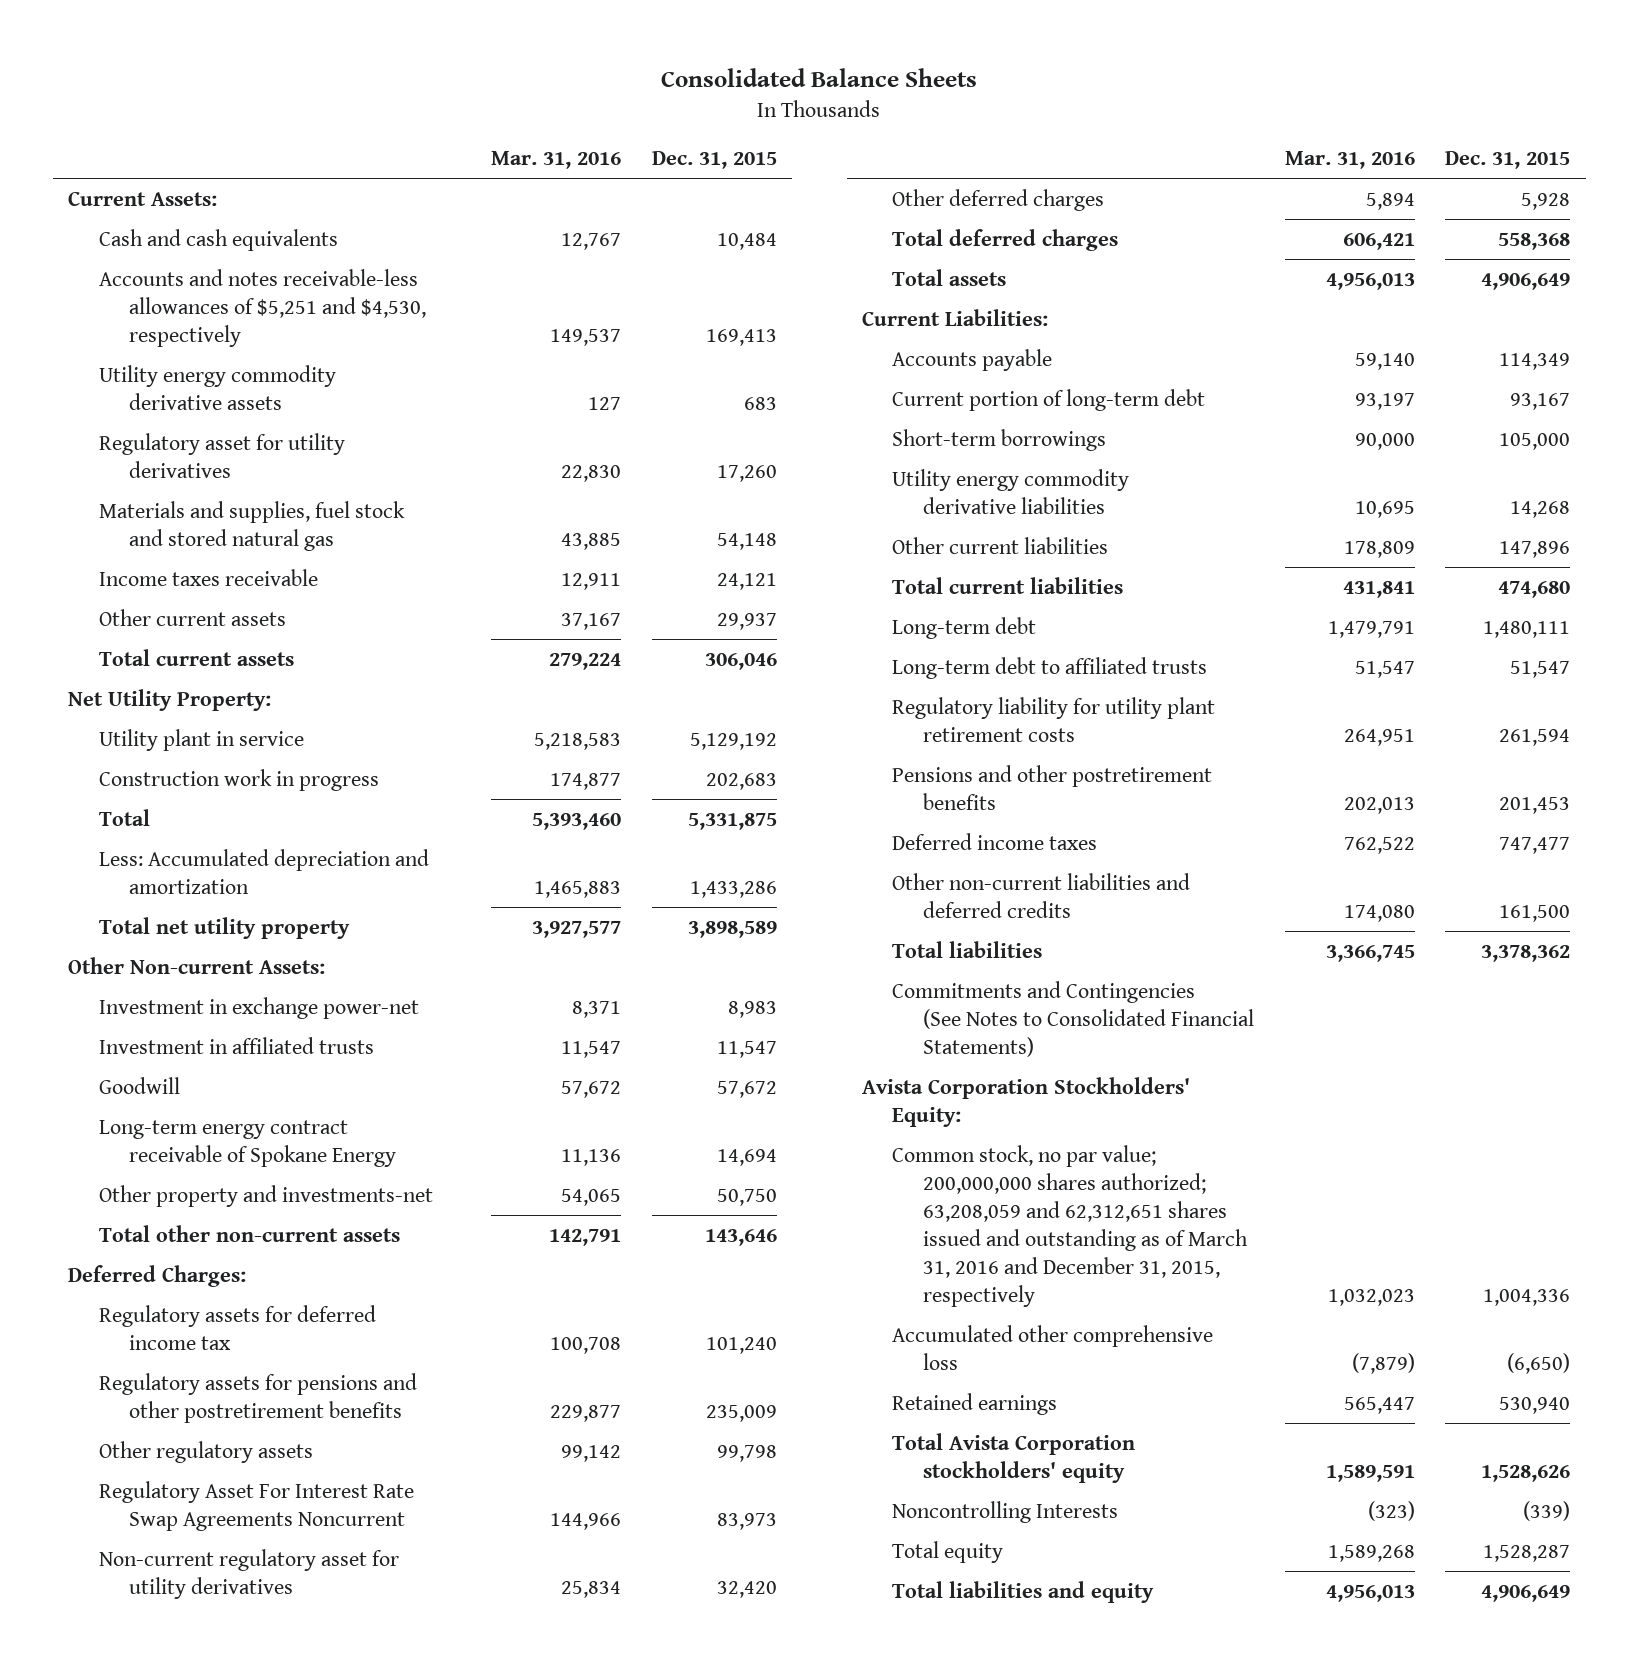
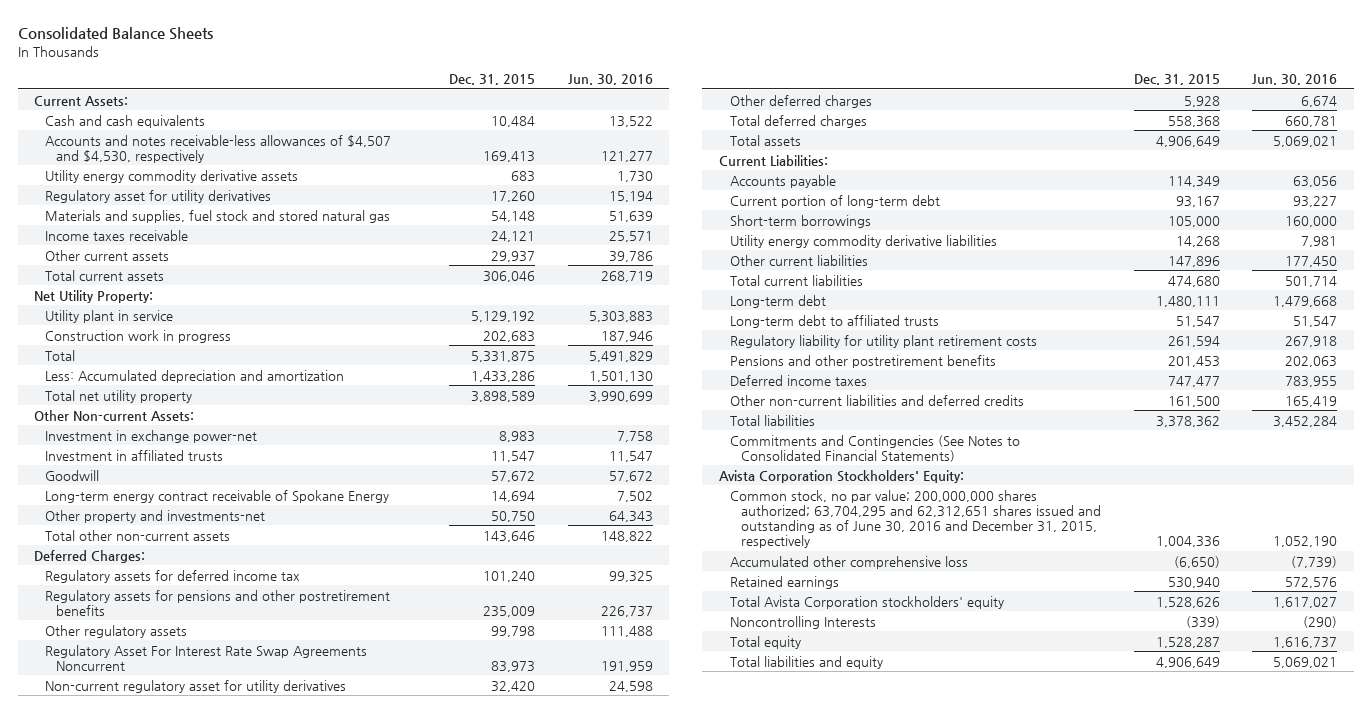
[490,151,621,170] Mar. 31, 2016 -> none
none -> [568,74,654,86] Jun. 30, 2016
[98,268,427,347] Accounts and notes receivable-less allowances of $5,251 and $4,530, respectively -> [45,134,392,163] Accounts and notes receivable-less allowances of $4,507 and $4,530, respectively
[892,1144,1248,1308] Common stock, no par value; 200,000,000 shares authorized; 63,208,059 and 62,312,651 shares issued and outstanding as of March 31, 2016 and December 31, 2015, respectively -> [729,489,1101,549] Common stock, no par value; 200,000,000 shares authorized; 63,704,295 and 62,312,651 shares issued and outstanding as of June 30, 2016 and December 31, 2015, respectively

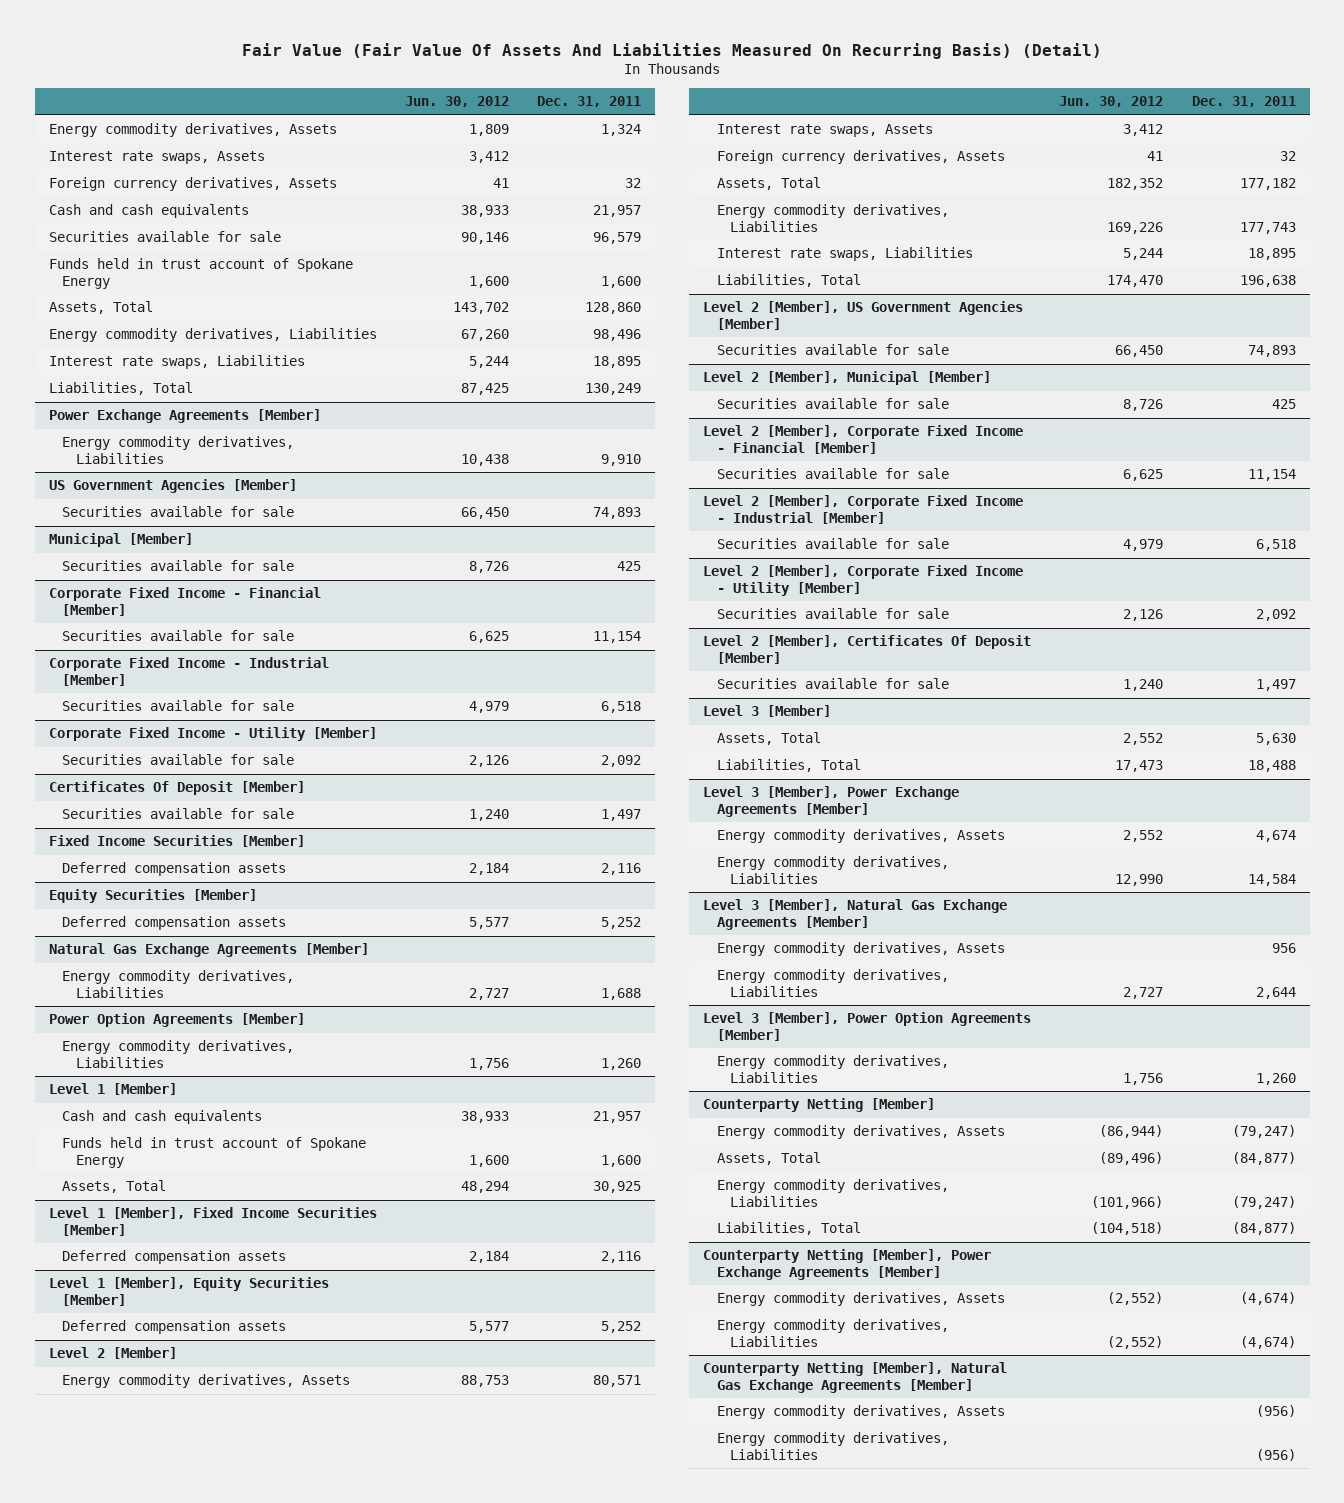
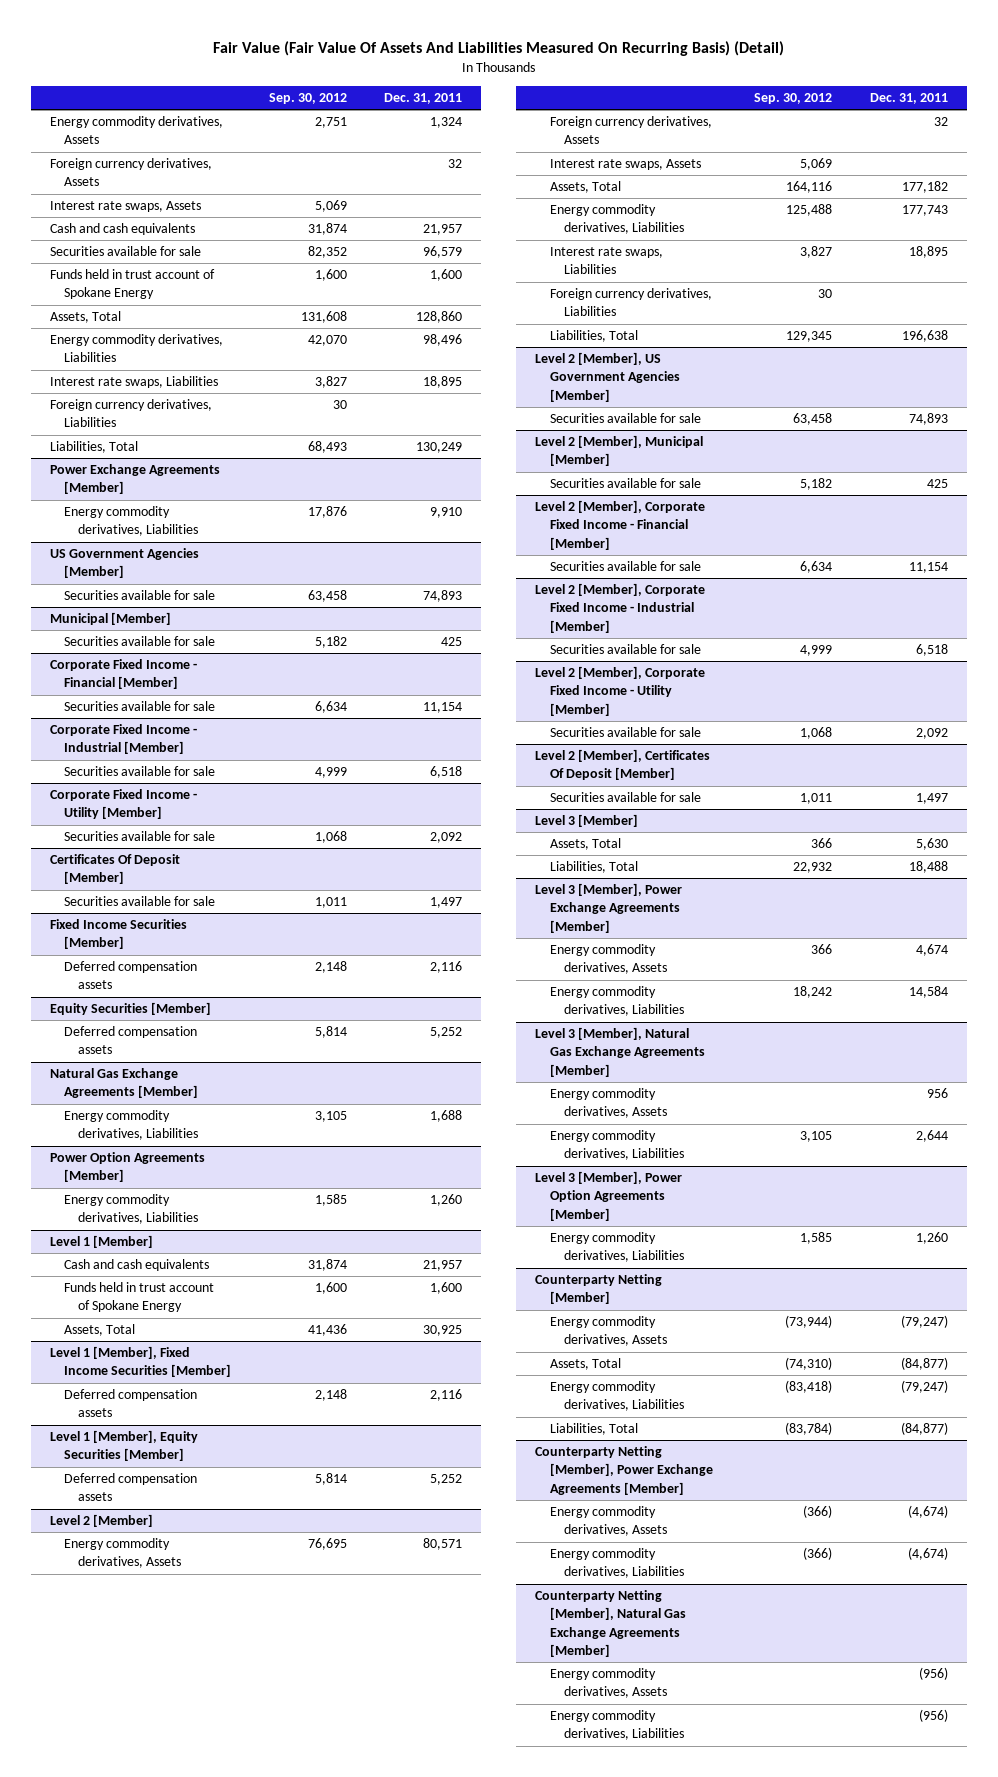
[404,96,509,108] Jun. 30, 2012 -> none
none -> [268,93,347,105] Sep. 30, 2012
[48,151,265,165] Interest rate swaps, Assets -> [49,201,201,213] Interest rate swaps, Assets
none -> [49,399,212,428] Foreign currency derivatives, Liabilities
[716,124,933,138] Interest rate swaps, Assets -> [549,159,701,171] Interest rate swaps, Assets
none -> [549,288,712,317] Foreign currency derivatives, Liabilities

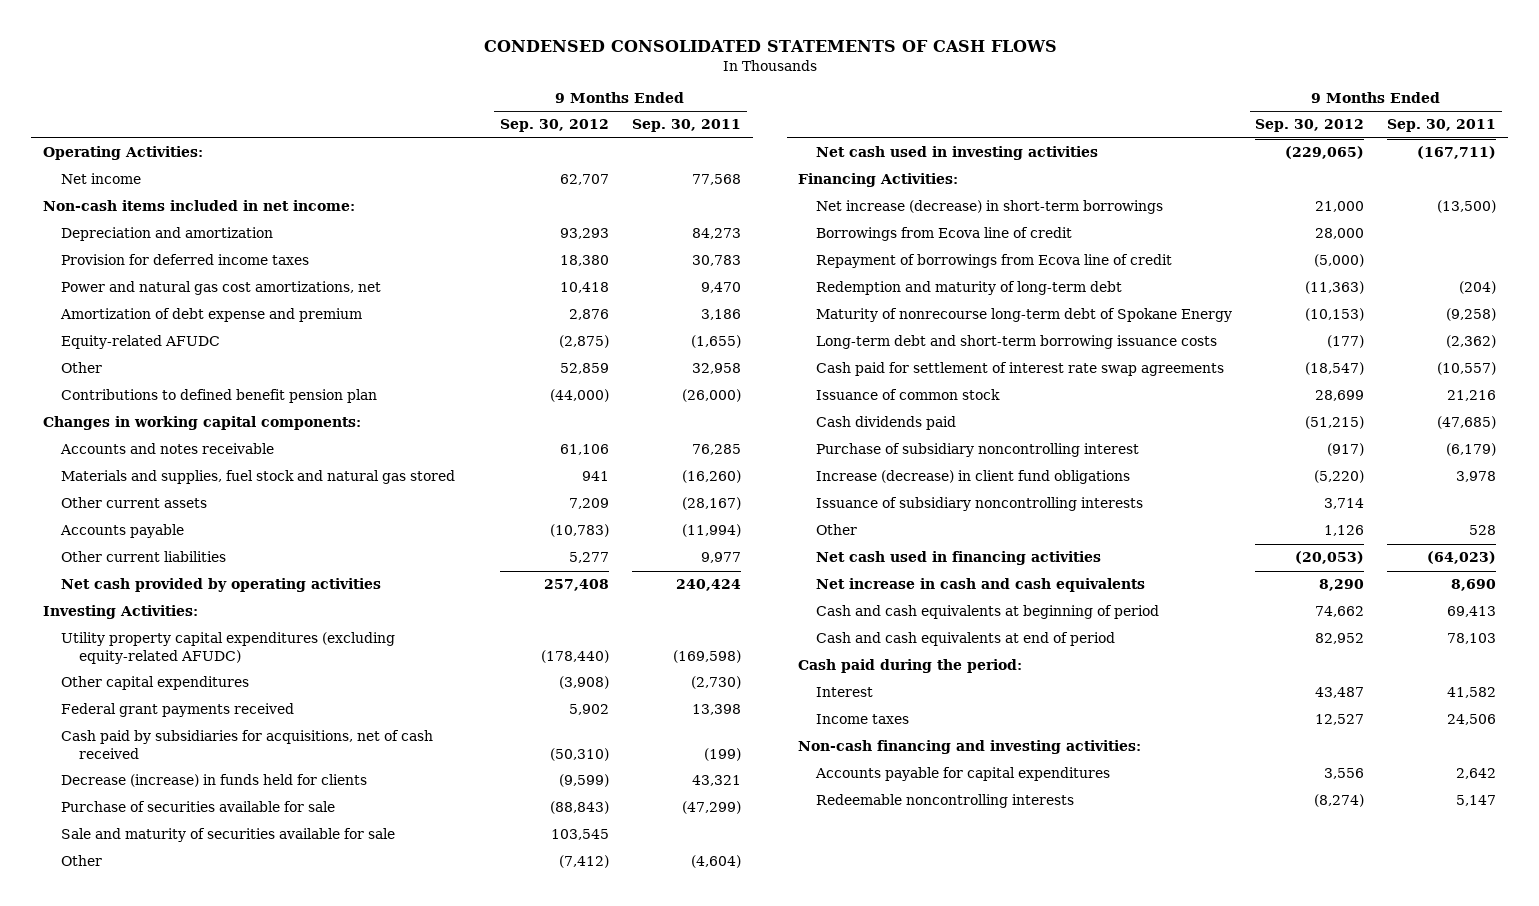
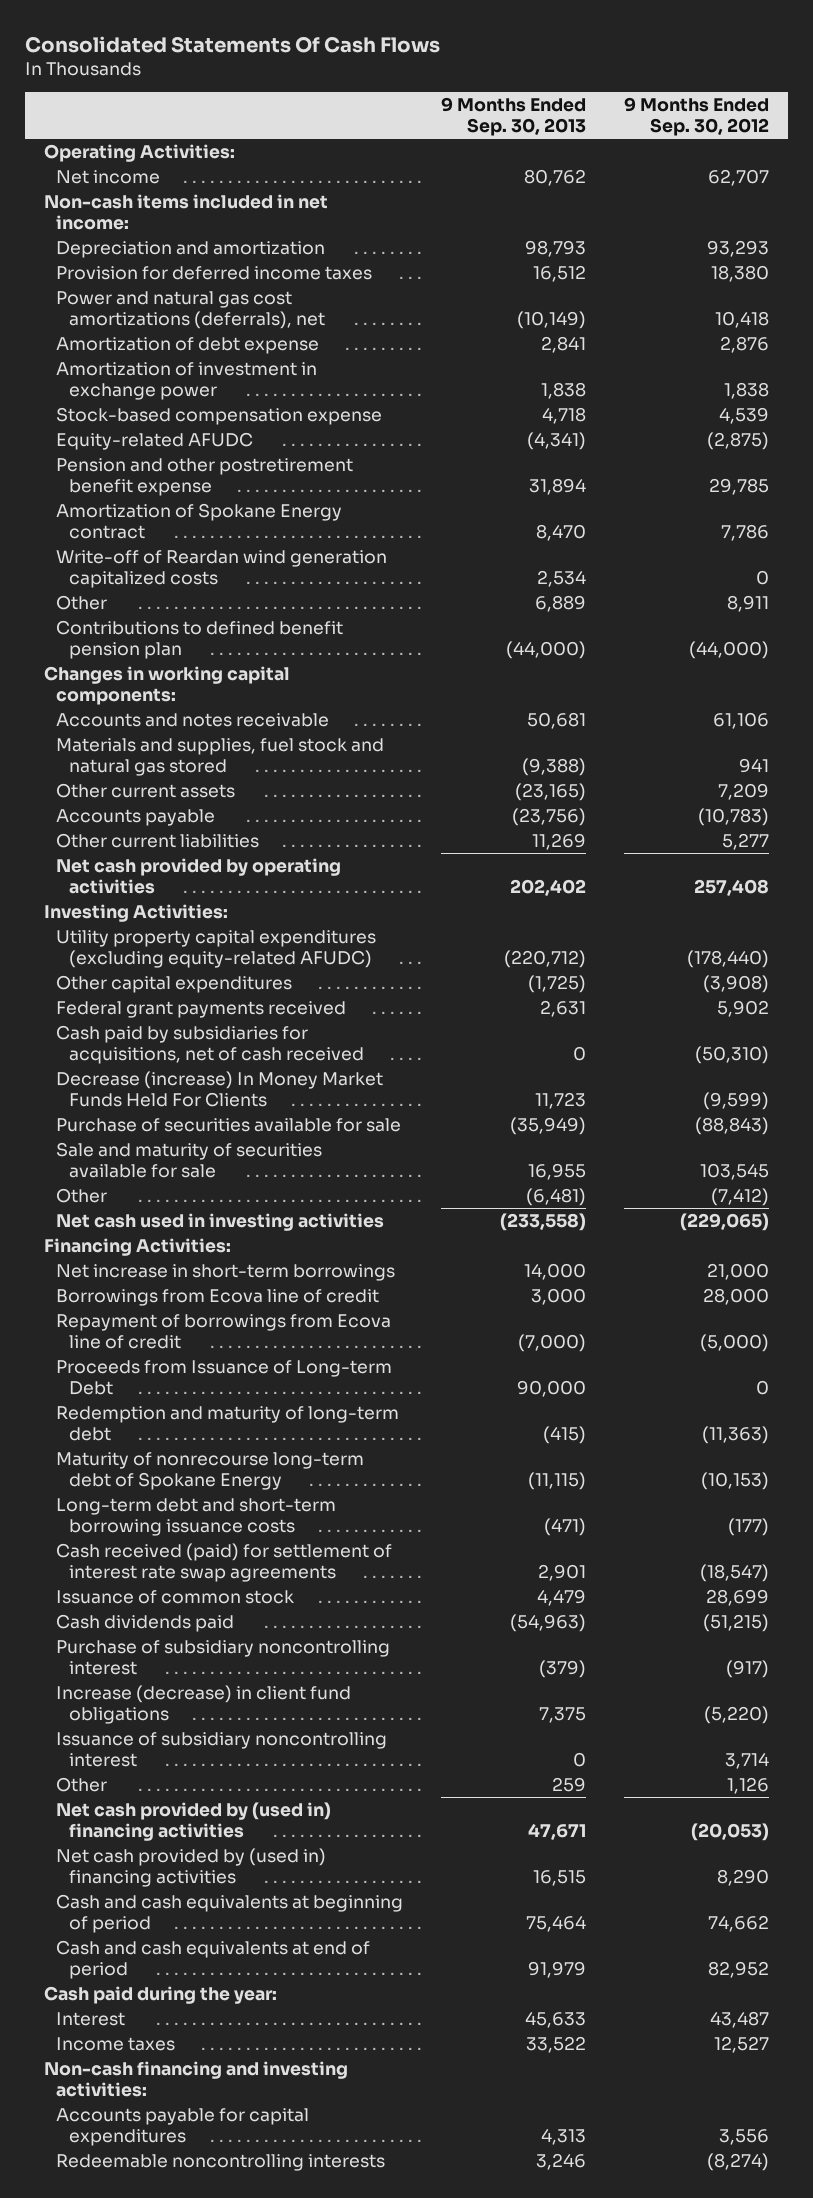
[483,40,1057,53] CONDENSED CONSOLIDATED STATEMENTS OF CASH FLOWS -> [24,35,440,53] Consolidated Statements Of Cash Flows
[632,119,742,133] Sep. 30, 2011 -> none
none -> [441,97,587,136] 9 Months Ended Sep. 30, 2013
[60,281,381,296] Power and natural gas cost amortizations, net -> [56,290,326,329] Power and natural gas cost amortizations (deferrals), net
[59,308,362,323] Amortization of debt expense and premium -> [56,336,320,354] Amortization of debt expense
none -> [56,361,318,400] Amortization of investment in exchange power
none -> [56,406,383,425] Stock-based compensation expense
none -> [56,457,354,496] Pension and other postretirement benefit expense
none -> [56,502,343,539] Amortization of Spokane Energy contract
none -> [56,549,388,588] Write-off of Reardan wind generation capitalized costs
[559,363,609,375] 52,859 -> [727,594,770,612] 8,911
[60,774,367,788] Decrease (increase) in funds held for clients -> [56,1070,384,1107] Decrease (increase) In Money Market Funds Held For Clients
[816,200,1164,215] Net increase (decrease) in short-term borrowings -> [56,1263,396,1281] Net increase in short-term borrowings
none -> [56,1359,393,1395] Proceeds from Issuance of Long-term Debt
[816,362,1225,377] Cash paid for settlement of interest rate swap agreements -> [56,1542,393,1582] Cash received (paid) for settlement of interest rate swap agreements
[816,497,1144,512] Issuance of subsidiary noncontrolling interests -> [56,1731,388,1767] Issuance of subsidiary noncontrolling interest
[816,551,1102,566] Net cash used in financing activities -> [56,1801,332,1841] Net cash provided by (used in) financing activities
[816,578,1146,593] Net increase in cash and cash equivalents -> [56,1847,327,1887] Net cash provided by (used in) financing activities
[798,659,1023,674] Cash paid during the period: -> [43,1985,277,2004] Cash paid during the year:

